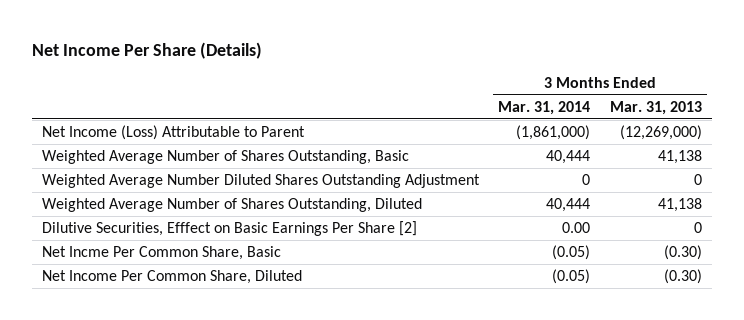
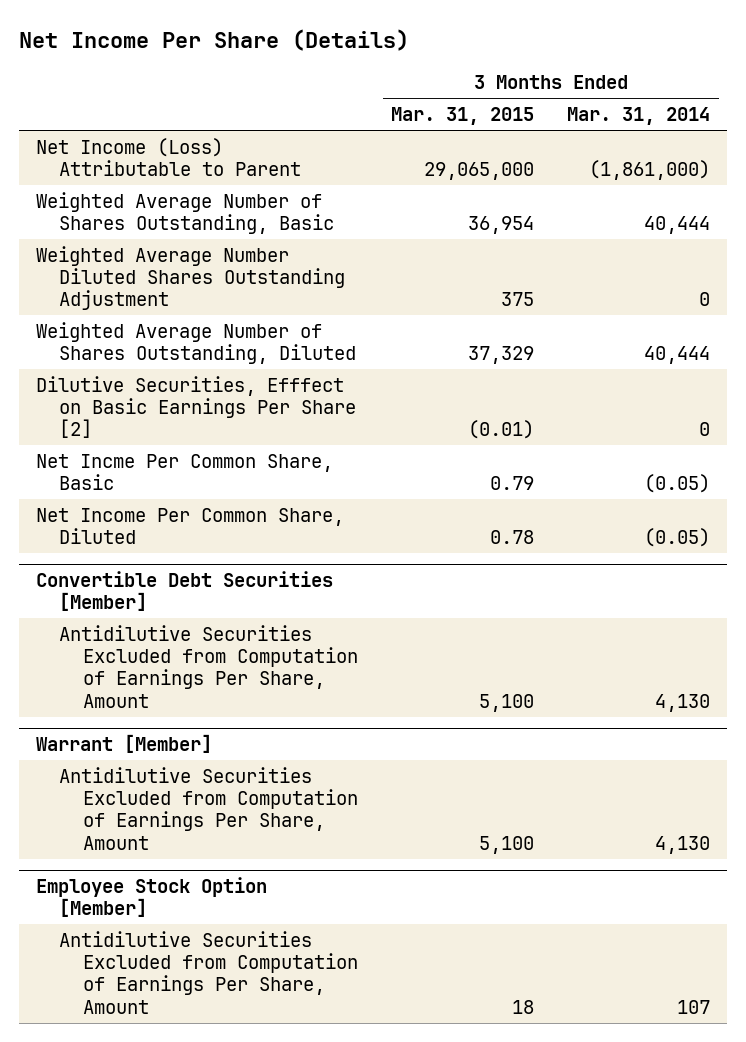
[609,100,702,115] Mar. 31, 2013 -> none
none -> [391,107,535,126] Mar. 31, 2015
[562,221,591,233] 0.00 -> [699,422,711,437] 0
none -> [35,570,333,612] Convertible Debt Securities [Member]
none -> [59,624,359,708] Antidilutive Securities Excluded from Computation of Earnings Per Share, Amount
none -> [35,733,212,753] Warrant [Member]
none -> [59,766,359,850] Antidilutive Securities Excluded from Computation of Earnings Per Share, Amount
none -> [35,876,267,918] Employee Stock Option [Member]
none -> [59,930,359,1014] Antidilutive Securities Excluded from Computation of Earnings Per Share, Amount

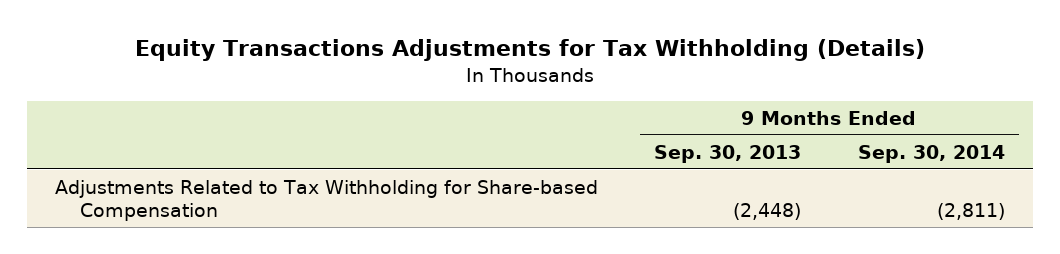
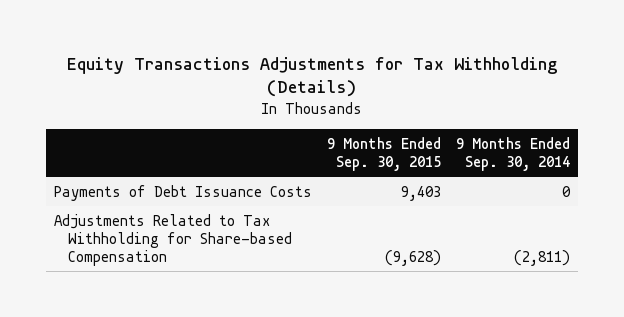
[654,144,802,163] Sep. 30, 2013 -> none
none -> [327,136,442,171] 9 Months Ended Sep. 30, 2015
none -> [53,184,312,201] Payments of Debt Issuance Costs

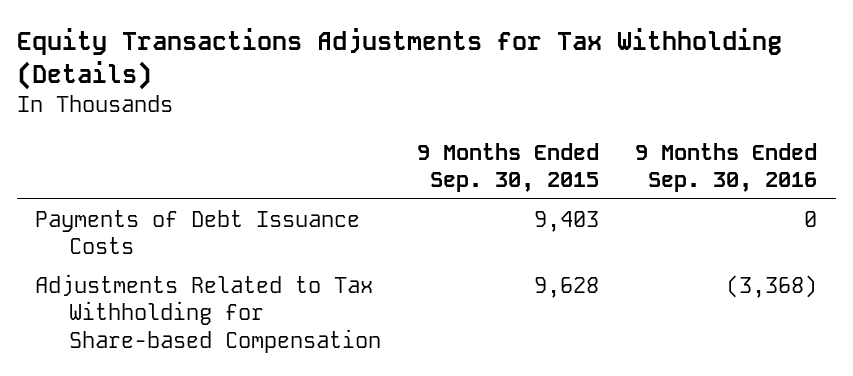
[456,136,571,171] 9 Months Ended Sep. 30, 2014 -> none
none -> [635,142,818,193] 9 Months Ended Sep. 30, 2016
[385,250,442,267] (9,628) -> [534,276,600,298] 9,628

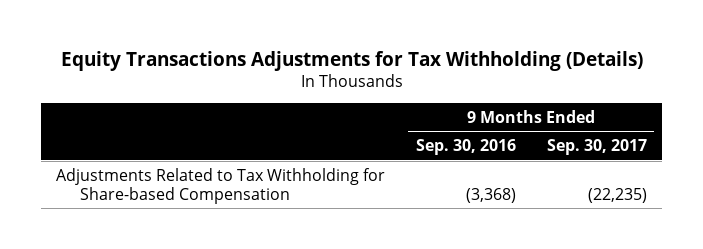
[417,142,600,193] 9 Months Ended Sep. 30, 2015 -> none
none -> [546,139,647,156] Sep. 30, 2017
[35,209,361,255] Payments of Debt Issuance Costs -> none

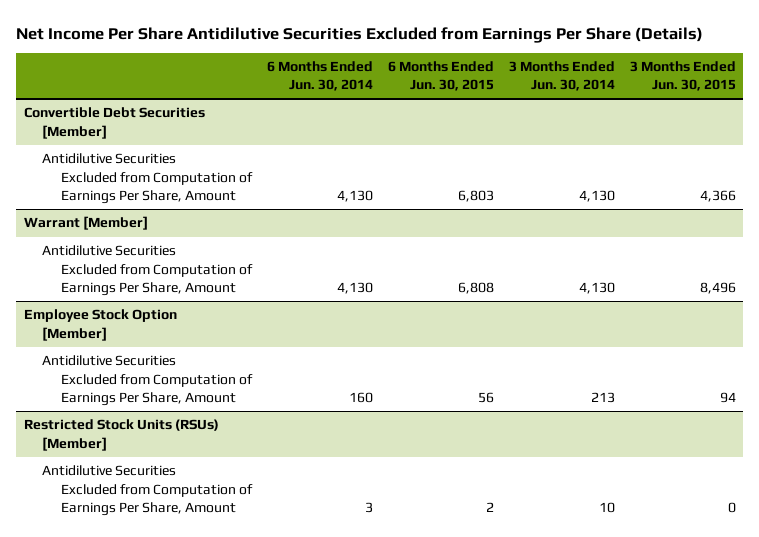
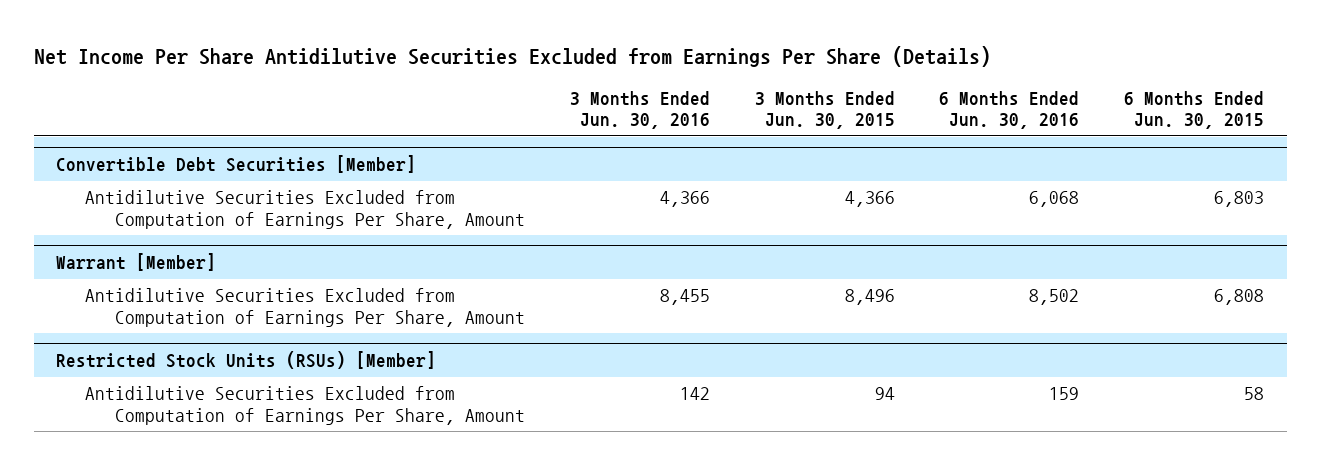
[266,61,373,92] 6 Months Ended Jun. 30, 2014 -> none
[508,61,615,92] 3 Months Ended Jun. 30, 2014 -> none
none -> [569,90,710,130] 3 Months Ended Jun. 30, 2016
none -> [939,90,1080,130] 6 Months Ended Jun. 30, 2016
[23,309,177,341] Employee Stock Option [Member] -> none
[42,355,253,406] Antidilutive Securities Excluded from Computation of Earnings Per Share, Amount -> none
[485,501,494,512] 2 -> [1244,387,1265,401] 58
[727,501,736,513] 0 -> [874,387,895,401] 94

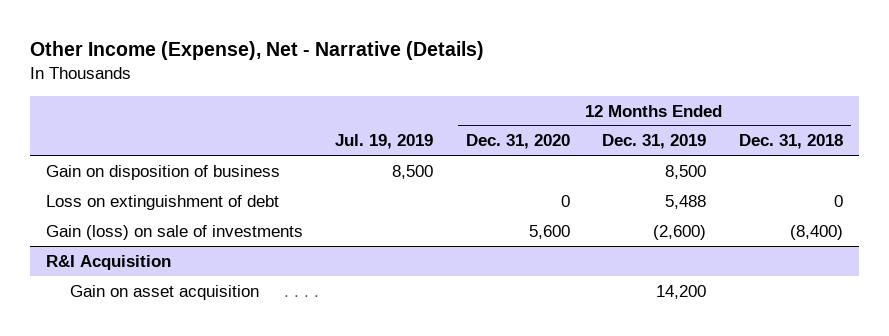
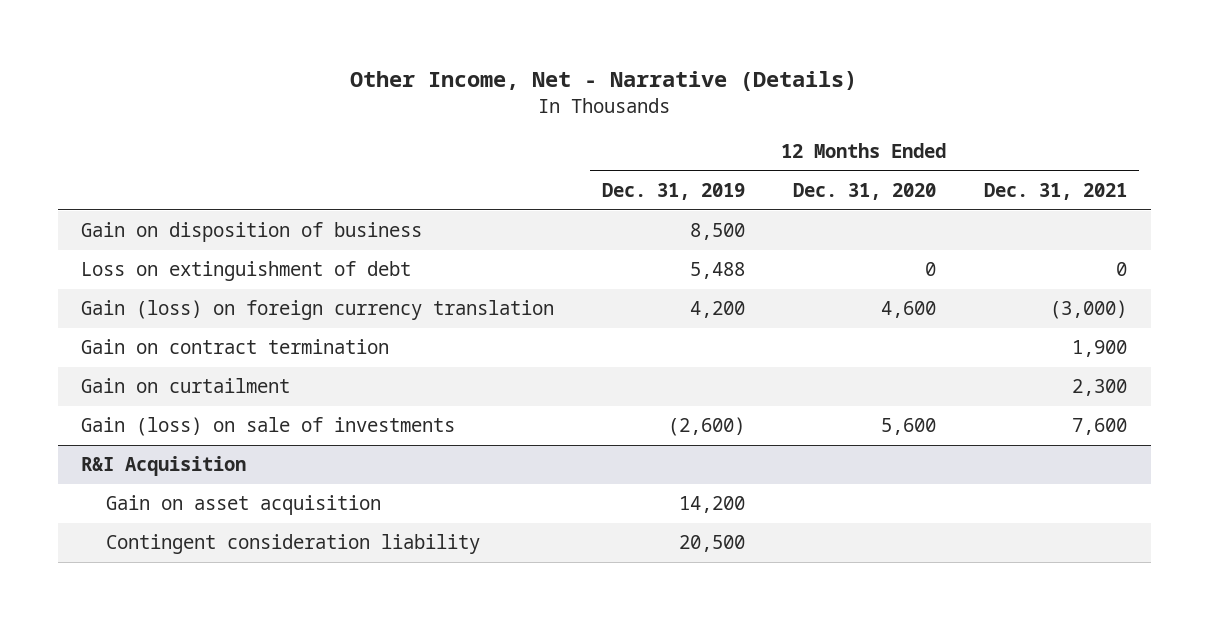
[29,41,484,61] Other Income (Expense), Net - Narrative (Details) -> [350,71,858,92] Other Income, Net - Narrative (Details)
[335,134,434,150] Jul. 19, 2019 -> none
[738,134,843,150] Dec. 31, 2018 -> none
none -> [983,183,1127,201] Dec. 31, 2021
none -> [81,300,555,321] Gain (loss) on foreign currency translation
none -> [81,339,390,355] Gain on contract termination
none -> [81,378,291,394] Gain on curtailment
none -> [105,534,480,555] Contingent consideration liability

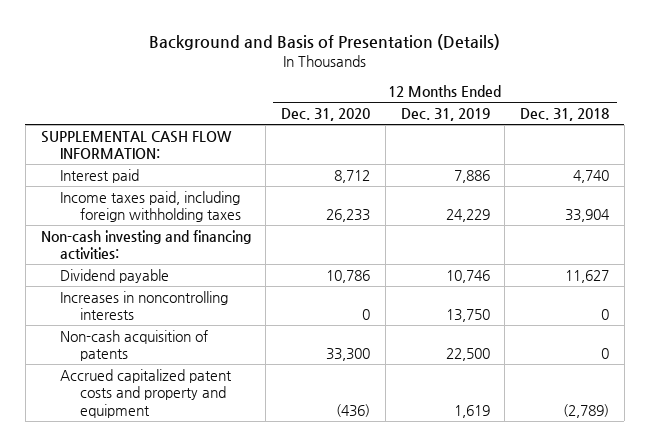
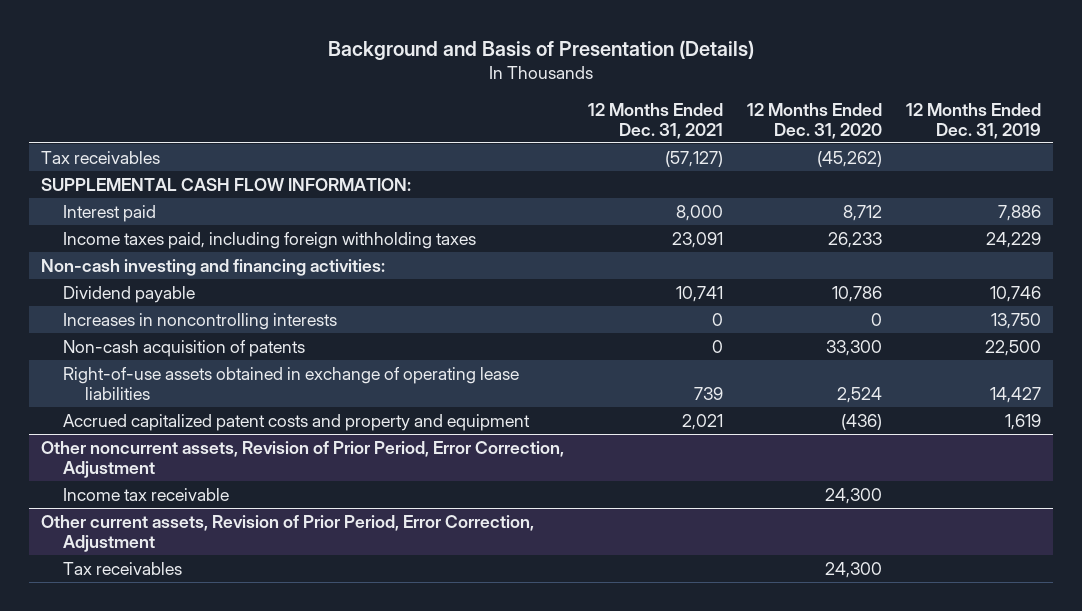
[519,108,609,122] Dec. 31, 2018 -> none
none -> [587,102,723,139] 12 Months Ended Dec. 31, 2021
none -> [40,150,160,164] Tax receivables
none -> [62,366,519,400] Right-of-use assets obtained in exchange of operating lease liabilities
none -> [40,440,564,478] Other noncurrent assets, Revision of Prior Period, Error Correction, Adjustment
none -> [62,487,229,501] Income tax receivable
none -> [40,514,534,552] Other current assets, Revision of Prior Period, Error Correction, Adjustment
none -> [62,561,182,575] Tax receivables

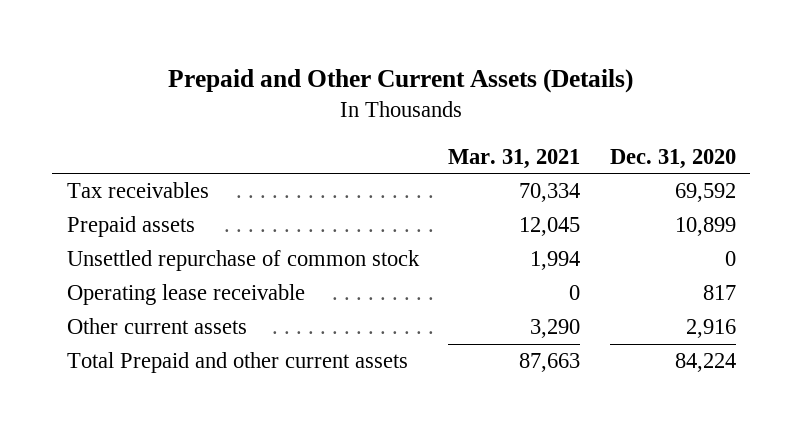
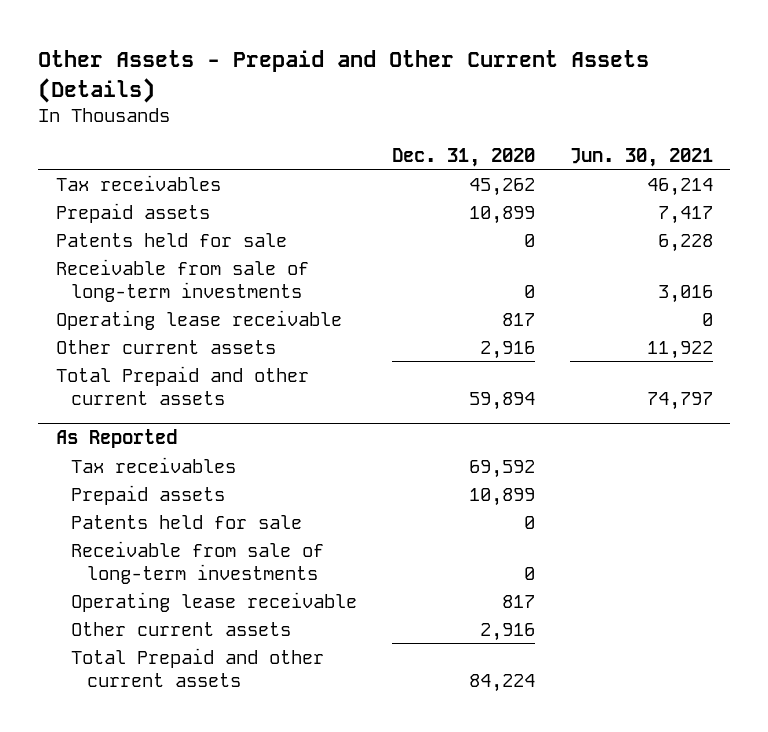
[168,68,634,93] Prepaid and Other Current Assets (Details) -> [38,50,650,103] Other Assets - Prepaid and Other Current Assets (Details)
[448,148,581,169] Mar. 31, 2021 -> none
none -> [569,147,713,167] Jun. 30, 2021
none -> [55,174,221,191] Tax receivables
none -> [55,202,210,223] Prepaid assets
none -> [55,232,287,247] Patents held for sale
none -> [55,258,309,302] Receivable from sale of long-term investments
none -> [55,309,342,330] Operating lease receivable
none -> [55,339,276,354] Other current assets
none -> [55,365,309,405] Total Prepaid and other current assets
none -> [55,429,177,449] As Reported
[66,250,420,272] Unsettled repurchase of common stock -> none
none -> [71,514,303,529] Patents held for sale
none -> [71,540,325,584] Receivable from sale of long-term investments

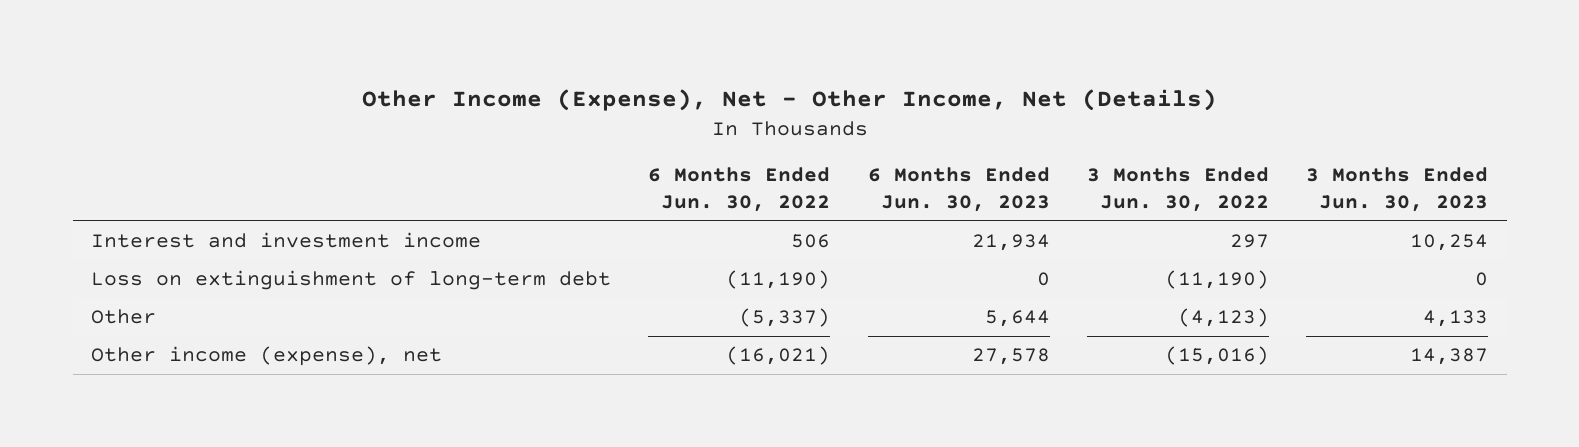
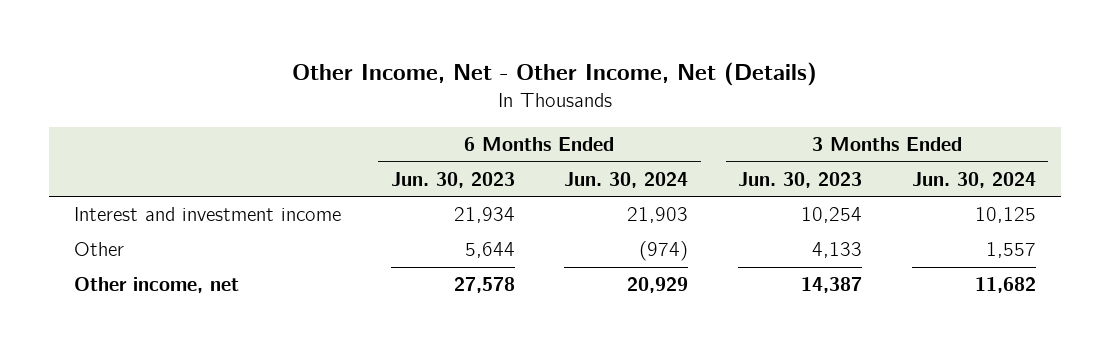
[361,88,1217,111] Other Income (Expense), Net - Other Income, Net (Details) -> [291,61,817,86] Other Income, Net - Other Income, Net (Details)
[648,167,831,213] 6 Months Ended Jun. 30, 2022 -> none
[1086,167,1269,213] 3 Months Ended Jun. 30, 2022 -> none
none -> [564,171,689,188] Jun. 30, 2024
none -> [911,171,1036,188] Jun. 30, 2024
[91,270,612,291] Loss on extinguishment of long-term debt -> none
[91,346,443,367] Other income (expense), net -> [73,277,239,294] Other income, net

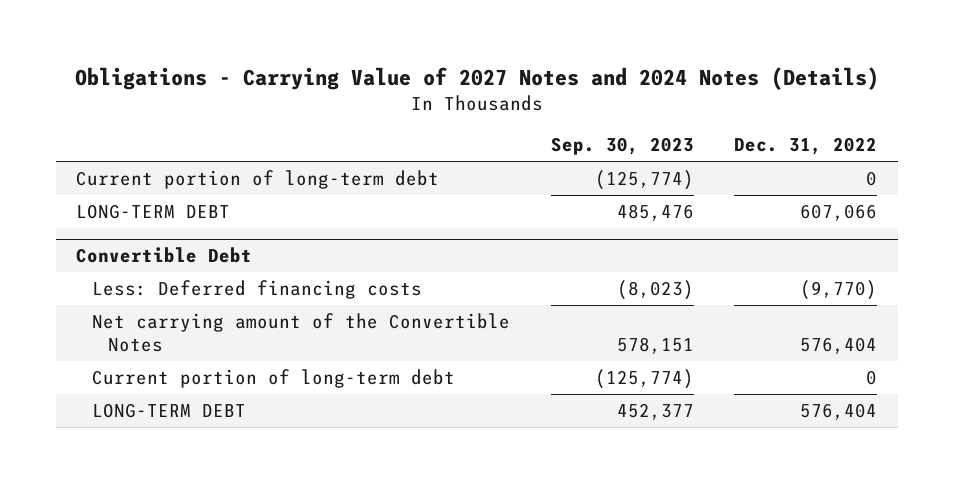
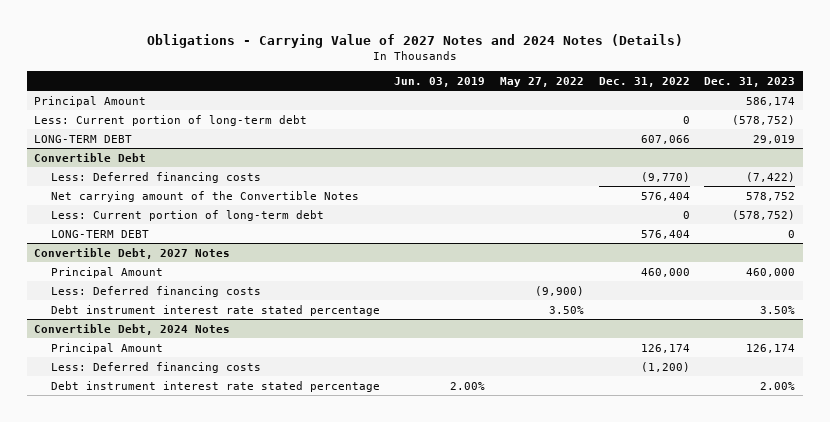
[550,137,694,156] Sep. 30, 2023 -> none
none -> [394,76,486,87] Jun. 03, 2019
none -> [499,76,584,87] May 27, 2022
none -> [704,76,796,87] Dec. 31, 2023
none -> [34,95,147,107] Principal Amount
[76,169,440,189] Current portion of long-term debt -> [34,114,308,126] Less: Current portion of long-term debt
[92,368,456,388] Current portion of long-term debt -> [50,209,324,221] Less: Current portion of long-term debt
none -> [34,247,231,259] Convertible Debt, 2027 Notes
none -> [50,266,163,278] Principal Amount
none -> [50,285,261,297] Less: Deferred financing costs
none -> [50,304,380,316] Debt instrument interest rate stated percentage
none -> [34,323,231,335] Convertible Debt, 2024 Notes
none -> [50,342,163,354] Principal Amount
none -> [50,361,261,373] Less: Deferred financing costs
none -> [50,380,380,392] Debt instrument interest rate stated percentage

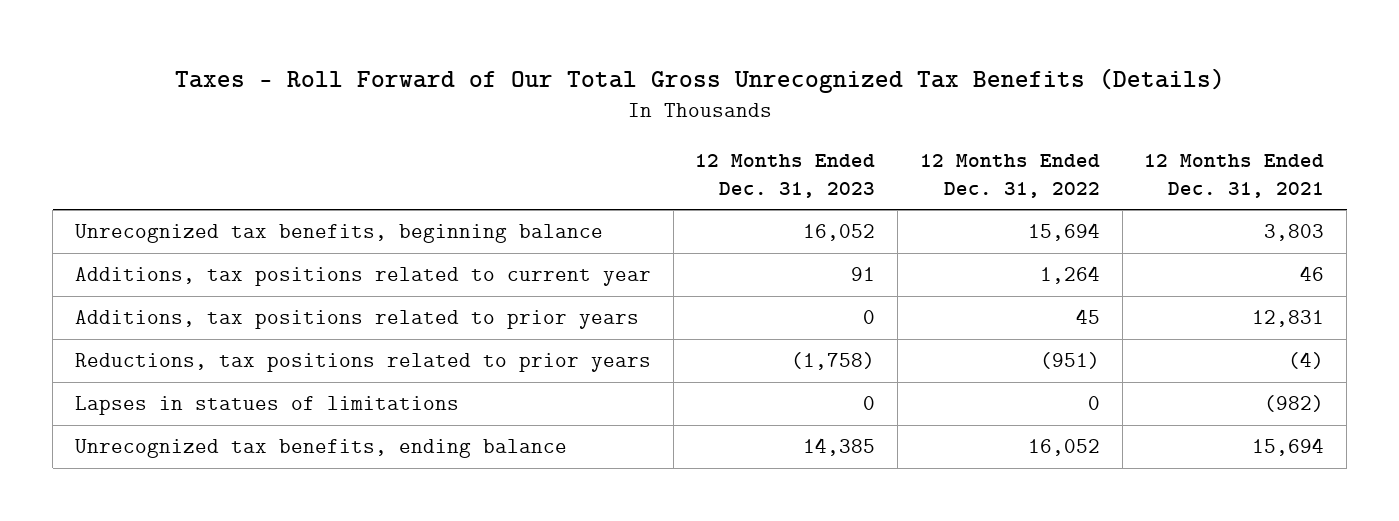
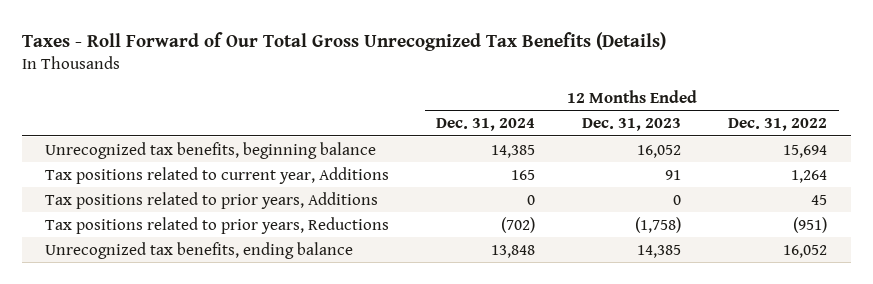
[1144,154,1325,198] 12 Months Ended Dec. 31, 2021 -> none
none -> [436,118,536,132] Dec. 31, 2024
[74,396,459,416] Lapses in statues of limitations -> none
[74,267,651,287] Additions, tax positions related to current year -> [45,166,390,184] Tax positions related to current year, Additions
[74,310,639,330] Additions, tax positions related to prior years -> [45,191,379,209] Tax positions related to prior years, Additions
[74,353,651,373] Reductions, tax positions related to prior years -> [45,216,390,234] Tax positions related to prior years, Reductions

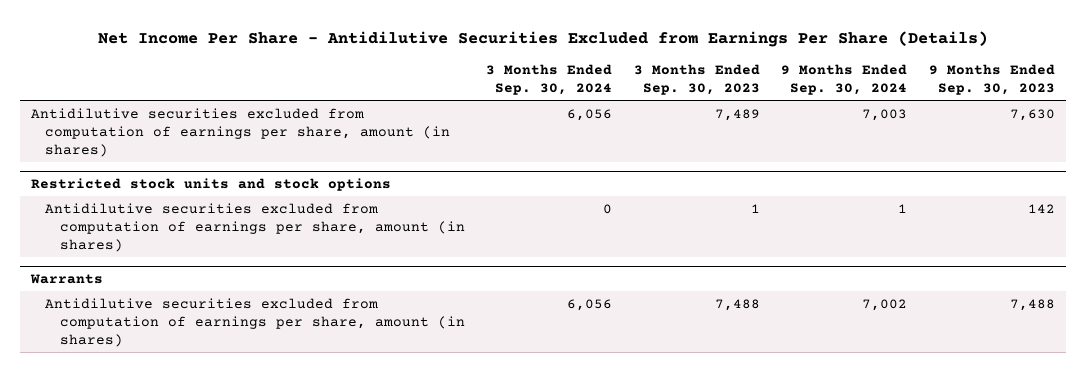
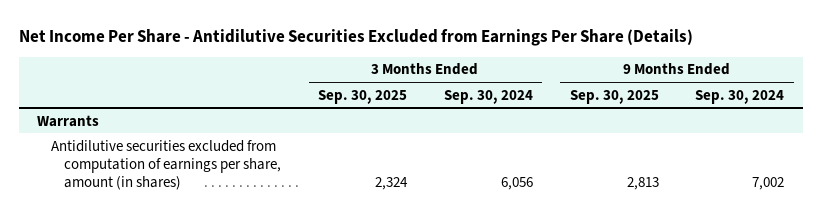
[633,64,760,96] 3 Months Ended Sep. 30, 2023 -> none
[929,64,1056,96] 9 Months Ended Sep. 30, 2023 -> none
none -> [317,89,407,104] Sep. 30, 2025
none -> [569,89,659,104] Sep. 30, 2025
[30,107,451,157] Antidilutive securities excluded from computation of earnings per share, amount (in shares) -> none
[30,177,391,191] Restricted stock units and stock options -> none
[45,202,465,252] Antidilutive securities excluded from computation of earnings per share, amount (in shares) -> none

